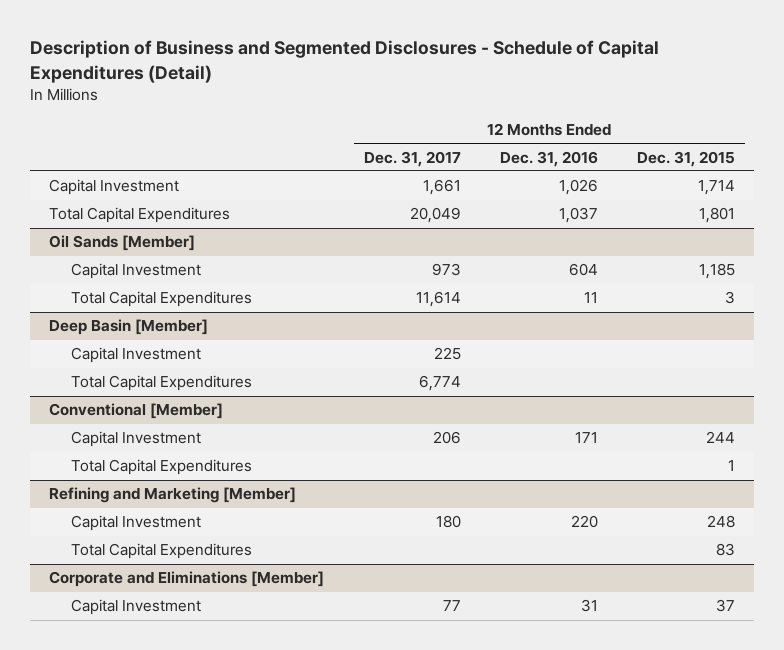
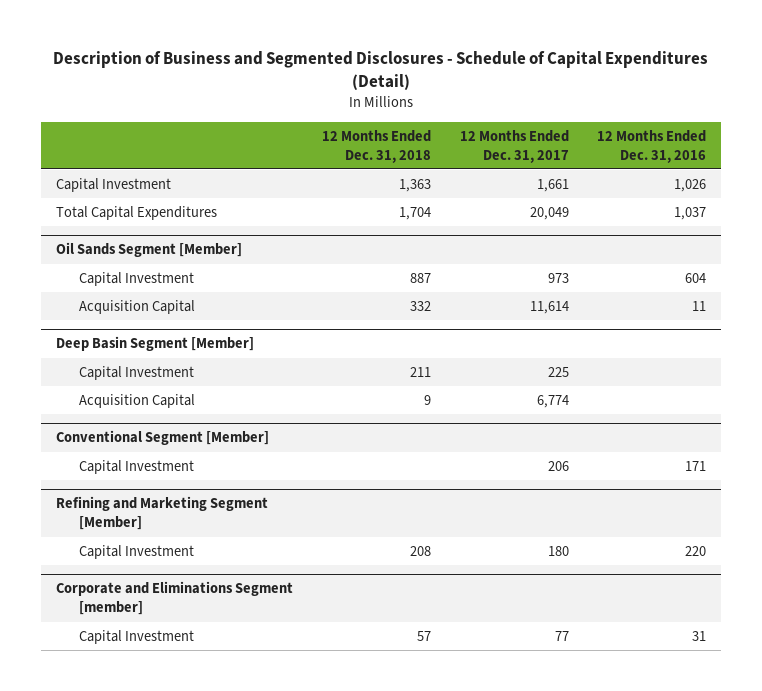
[636,150,735,167] Dec. 31, 2015 -> none
none -> [321,129,431,163] 12 Months Ended Dec. 31, 2018
[49,235,196,252] Oil Sands [Member] -> [55,242,242,258] Oil Sands Segment [Member]
[71,291,253,308] Total Capital Expenditures -> [79,299,196,314] Acquisition Capital
[49,319,209,336] Deep Basin [Member] -> [55,336,254,352] Deep Basin Segment [Member]
[71,375,253,392] Total Capital Expenditures -> [79,393,196,408] Acquisition Capital
[49,403,224,420] Conventional [Member] -> [55,430,269,446] Conventional Segment [Member]
[71,459,253,476] Total Capital Expenditures -> none
[49,487,297,504] Refining and Marketing [Member] -> [55,496,268,531] Refining and Marketing Segment [Member]
[71,543,253,560] Total Capital Expenditures -> none
[49,571,325,588] Corporate and Eliminations [Member] -> [55,581,293,616] Corporate and Eliminations Segment [member]

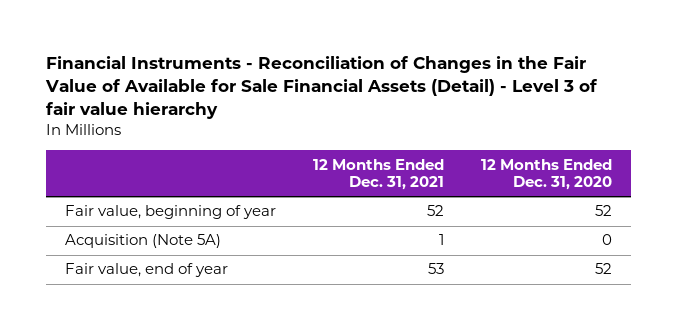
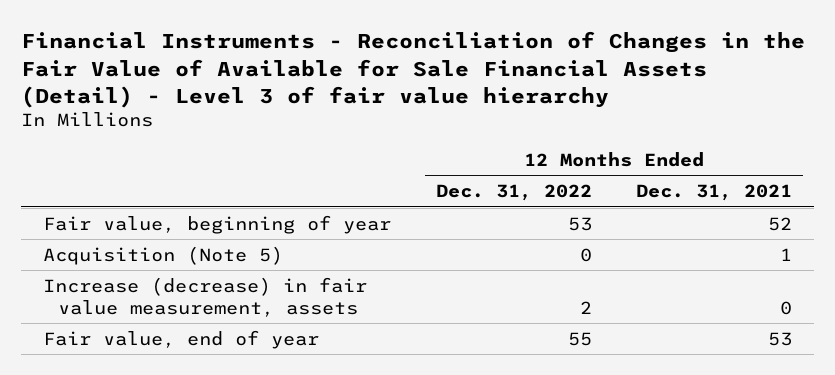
[480,158,612,191] 12 Months Ended Dec. 31, 2020 -> none
none -> [435,184,592,202] Dec. 31, 2022
[64,234,221,249] Acquisition (Note 5A) -> [43,245,284,265] Acquisition (Note 5)
none -> [43,276,368,317] Increase (decrease) in fair value measurement, assets

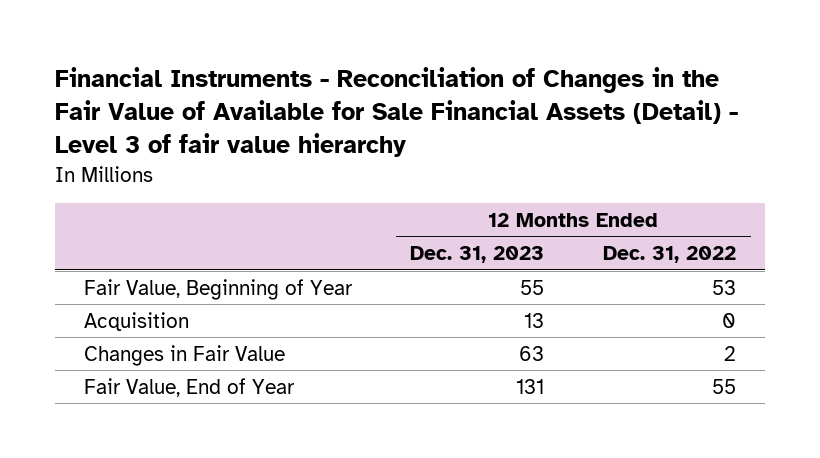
[636,184,793,202] Dec. 31, 2021 -> none
none -> [410,246,545,264] Dec. 31, 2023
[43,214,392,234] Fair value, beginning of year -> [83,278,353,300] Fair Value, Beginning of Year
[43,245,284,265] Acquisition (Note 5) -> [83,311,189,331] Acquisition
[43,276,368,317] Increase (decrease) in fair value measurement, assets -> [83,344,285,366] Changes in Fair Value
[43,329,320,349] Fair value, end of year -> [83,377,295,397] Fair Value, End of Year

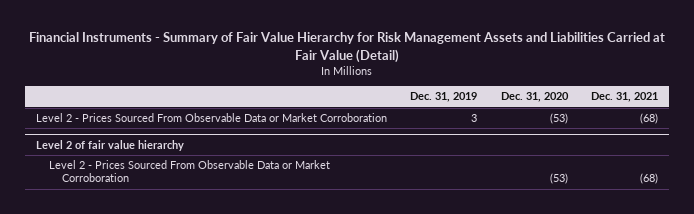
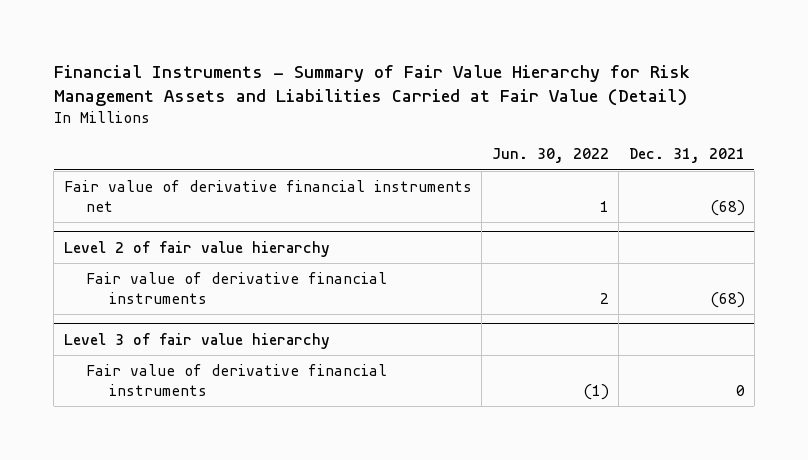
[410,92,478,103] Dec. 31, 2019 -> none
[500,92,569,103] Dec. 31, 2020 -> none
none -> [491,148,609,164] Jun. 30, 2022
[36,113,388,123] Level 2 - Prices Sourced From Observable Data or Market Corroboration -> [63,180,472,212] Fair value of derivative financial instruments net
[49,160,331,183] Level 2 - Prices Sourced From Observable Data or Market Corroboration -> none
none -> [86,272,388,304] Fair value of derivative financial instruments
none -> [63,333,330,350] Level 3 of fair value hierarchy
none -> [86,364,388,396] Fair value of derivative financial instruments

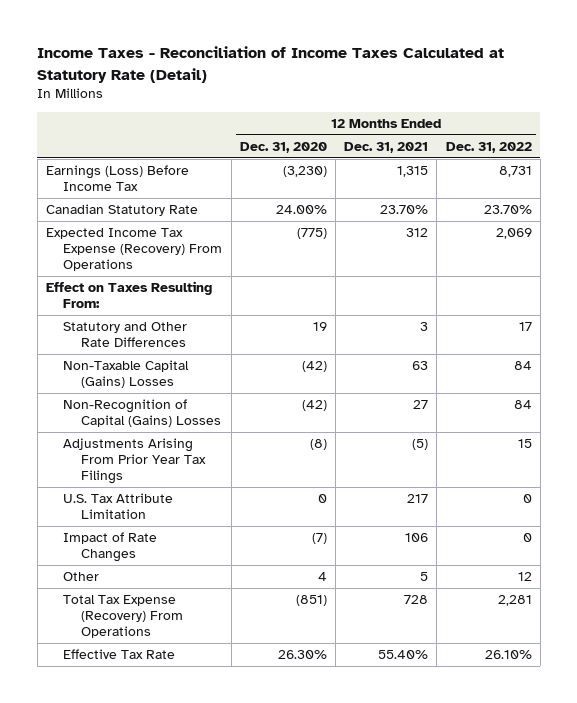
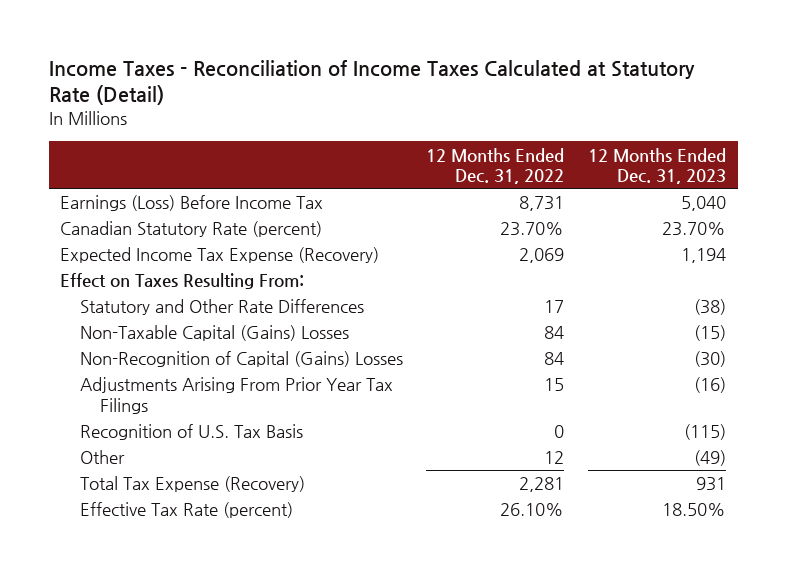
[239,141,327,153] Dec. 31, 2020 -> none
[344,141,429,153] Dec. 31, 2021 -> none
none -> [587,147,726,185] 12 Months Ended Dec. 31, 2023
[45,204,198,217] Canadian Statutory Rate -> [60,221,323,238] Canadian Statutory Rate (percent)
[45,228,223,271] Expected Income Tax Expense (Recovery) From Operations -> [60,247,380,264] Expected Income Tax Expense (Recovery)
[63,493,174,520] U.S. Tax Attribute Limitation -> none
[63,532,158,563] Impact of Rate Changes -> none
none -> [80,424,304,441] Recognition of U.S. Tax Basis
[63,595,184,638] Total Tax Expense (Recovery) From Operations -> [80,476,306,493] Total Tax Expense (Recovery)
[63,649,176,660] Effective Tax Rate -> [80,502,294,519] Effective Tax Rate (percent)

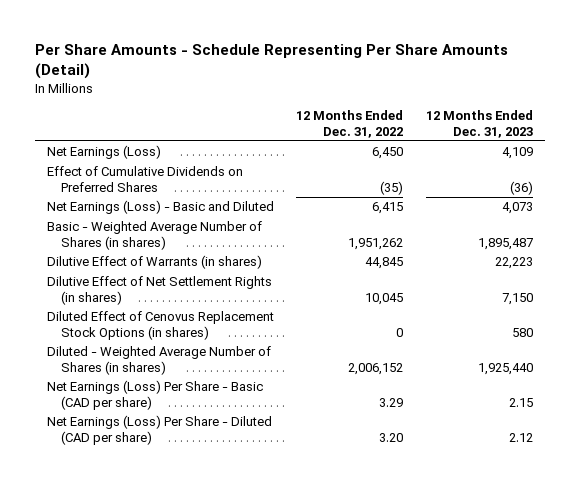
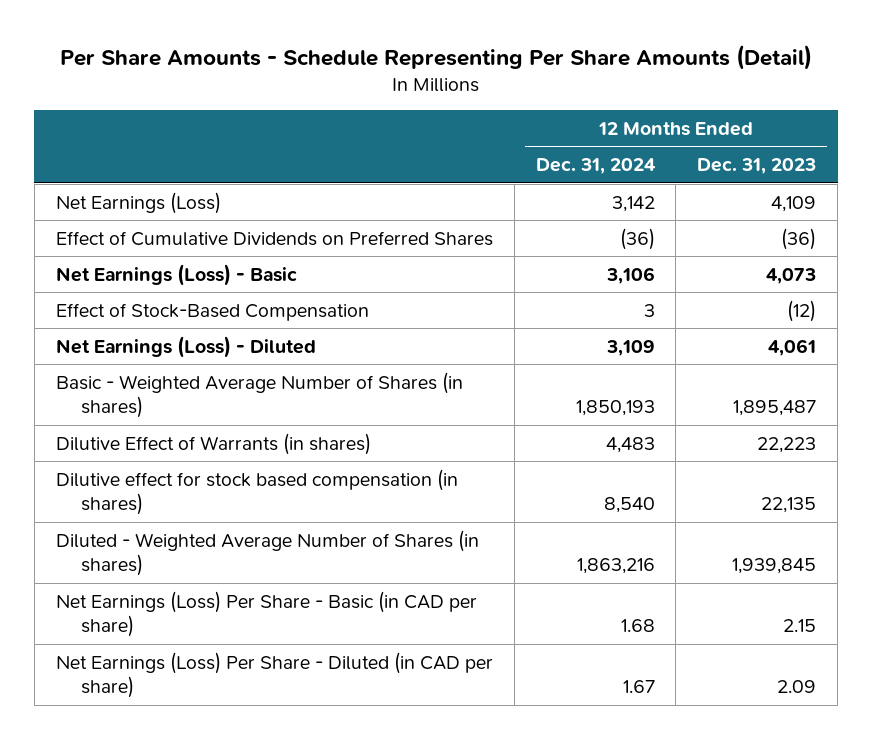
[296,110,404,138] 12 Months Ended Dec. 31, 2022 -> none
none -> [535,158,656,175] Dec. 31, 2024
[46,200,274,215] Net Earnings (Loss) - Basic and Diluted -> [55,263,297,286] Net Earnings (Loss) - Basic
none -> [55,302,369,321] Effect of Stock-Based Compensation
none -> [55,335,316,358] Net Earnings (Loss) - Diluted
[46,276,272,305] Dilutive Effect of Net Settlement Rights (in shares) -> none
[46,311,274,340] Diluted Effect of Cenovus Replacement Stock Options (in shares) -> none
none -> [55,468,458,516] Dilutive effect for stock based compensation (in shares)
[478,362,534,375] 1,925,440 -> [732,558,817,575] 1,939,845
[46,380,263,410] Net Earnings (Loss) Per Share - Basic (CAD per share) -> [55,590,477,638] Net Earnings (Loss) Per Share - Basic (in CAD per share)
[46,415,272,445] Net Earnings (Loss) Per Share - Diluted (CAD per share) -> [55,651,493,699] Net Earnings (Loss) Per Share - Diluted (in CAD per share)
[509,432,534,442] 2.12 -> [777,680,817,694] 2.09

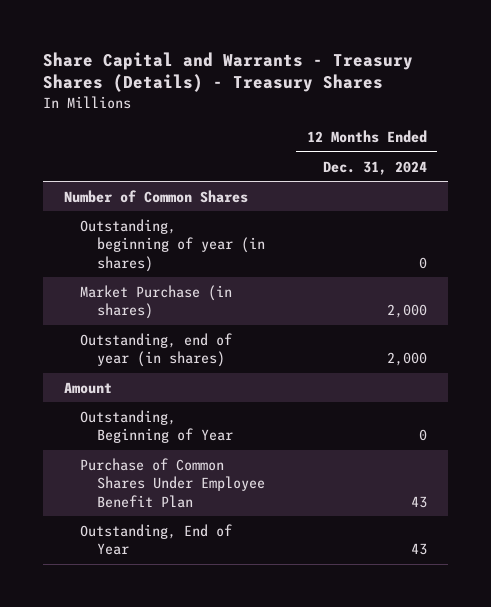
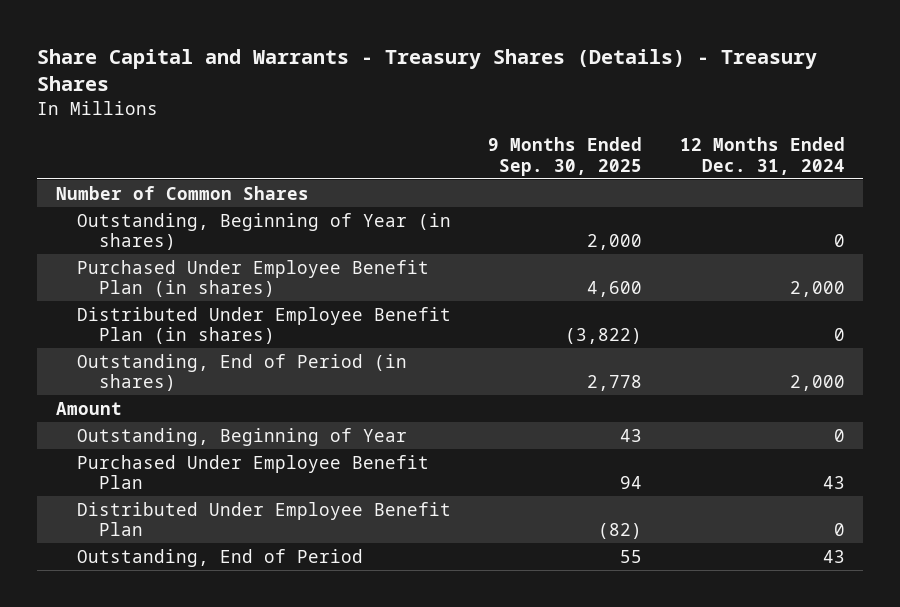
none -> [488,137,643,176] 9 Months Ended Sep. 30, 2025
[80,218,265,272] Outstanding, beginning of year (in shares) -> [77,212,452,250] Outstanding, Beginning of Year (in shares)
[80,284,233,320] Market Purchase (in shares) -> [77,259,430,297] Purchased Under Employee Benefit Plan (in shares)
none -> [77,306,452,344] Distributed Under Employee Benefit Plan (in shares)
[80,332,233,368] Outstanding, end of year (in shares) -> [77,353,408,391] Outstanding, End of Period (in shares)
[80,457,265,508] Purchase of Common Shares Under Employee Benefit Plan -> [77,454,430,489] Purchased Under Employee Benefit Plan
none -> [77,501,452,536] Distributed Under Employee Benefit Plan
[80,523,233,556] Outstanding, End of Year -> [77,548,364,567] Outstanding, End of Period

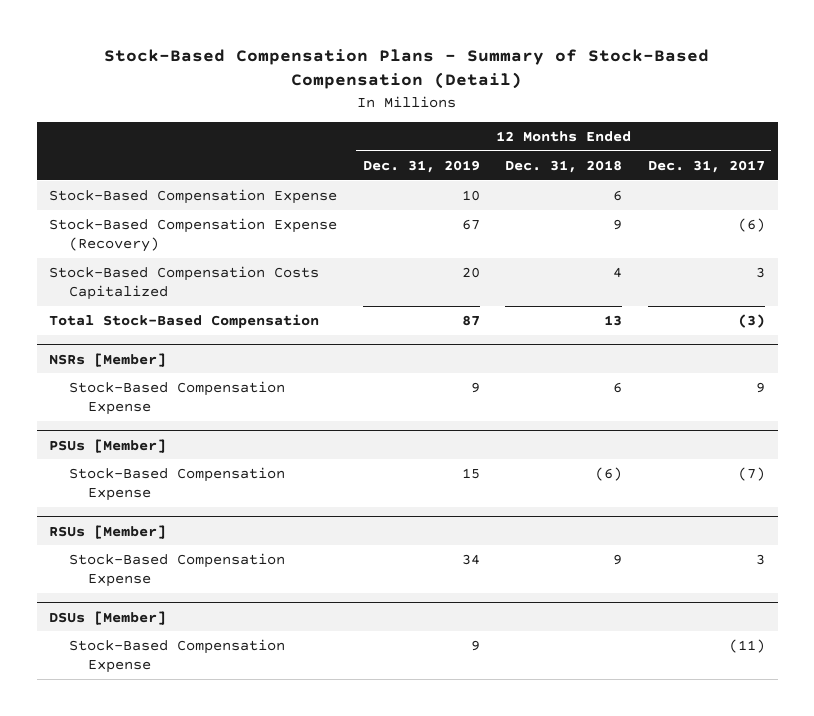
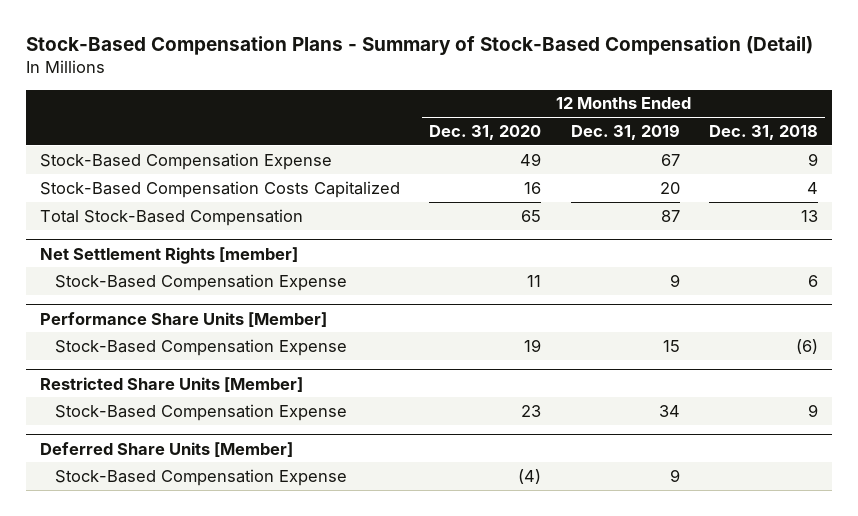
[647,159,765,173] Dec. 31, 2017 -> none
none -> [429,125,542,141] Dec. 31, 2020
[49,217,338,253] Stock-Based Compensation Expense (Recovery) -> none
[461,189,480,201] 10 -> [660,153,680,166] 67
[613,189,623,201] 6 -> [807,152,818,166] 9
[49,352,167,367] NSRs [Member] -> [40,246,299,264] Net Settlement Rights [member]
[49,438,167,453] PSUs [Member] -> [40,311,328,327] Performance Share Units [Member]
[49,524,167,539] RSUs [Member] -> [40,376,304,392] Restricted Share Units [Member]
[49,610,167,625] DSUs [Member] -> [40,441,294,457] Deferred Share Units [Member]

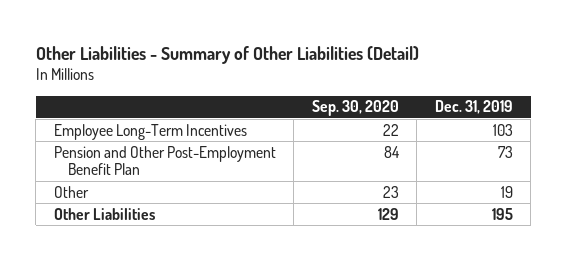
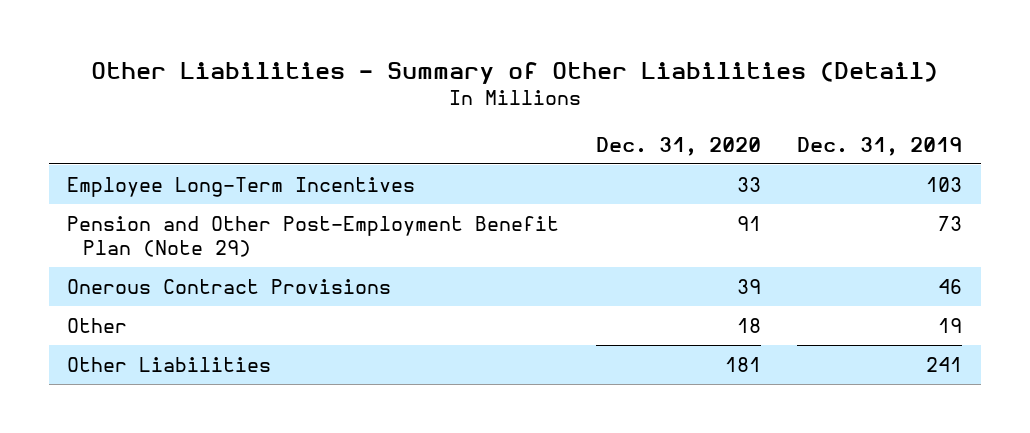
[311,100,399,117] Sep. 30, 2020 -> none
none -> [595,136,761,156] Dec. 31, 2020
[53,145,276,176] Pension and Other Post-Employment Benefit Plan -> [67,215,560,258] Pension and Other Post-Employment Benefit Plan (Note 29)
none -> [67,278,392,294] Onerous Contract Provisions
[491,207,513,220] 195 -> [926,356,963,372] 241

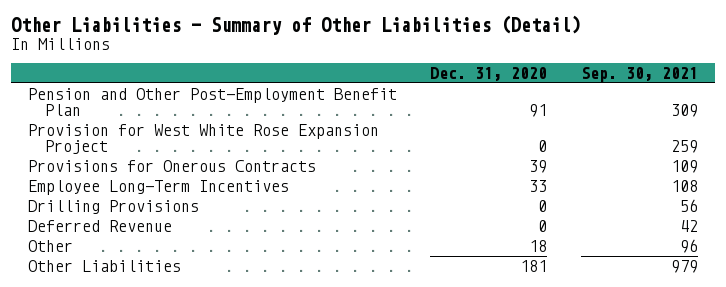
[797,136,963,156] Dec. 31, 2019 -> none
none -> [581,66,699,82] Sep. 30, 2021
none -> [27,87,397,117] Pension and Other Post-Employment Benefit Plan
none -> [27,123,379,155] Provision for West White Rose Expansion Project
none -> [27,159,316,172] Provisions for Onerous Contracts
[67,215,560,258] Pension and Other Post-Employment Benefit Plan (Note 29) -> none
[67,278,392,294] Onerous Contract Provisions -> none
none -> [27,199,199,214] Drilling Provisions
none -> [27,219,172,232] Deferred Revenue

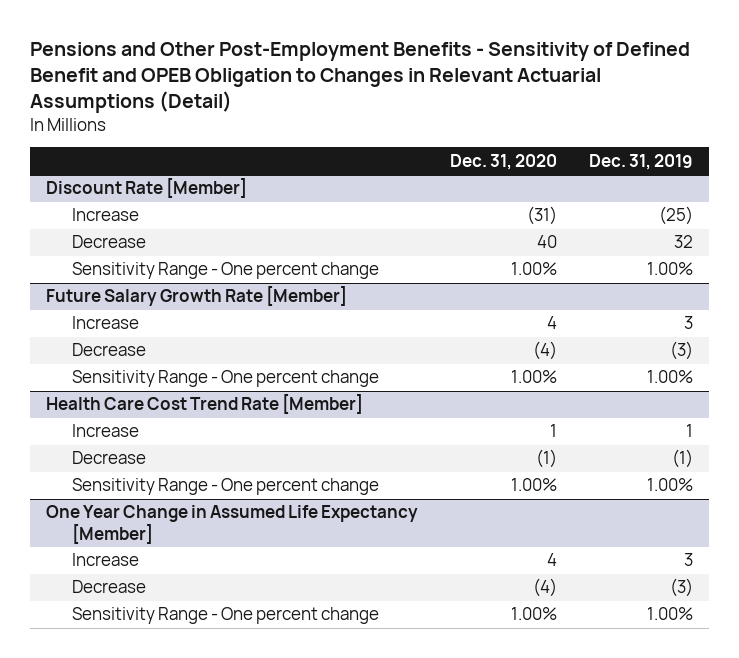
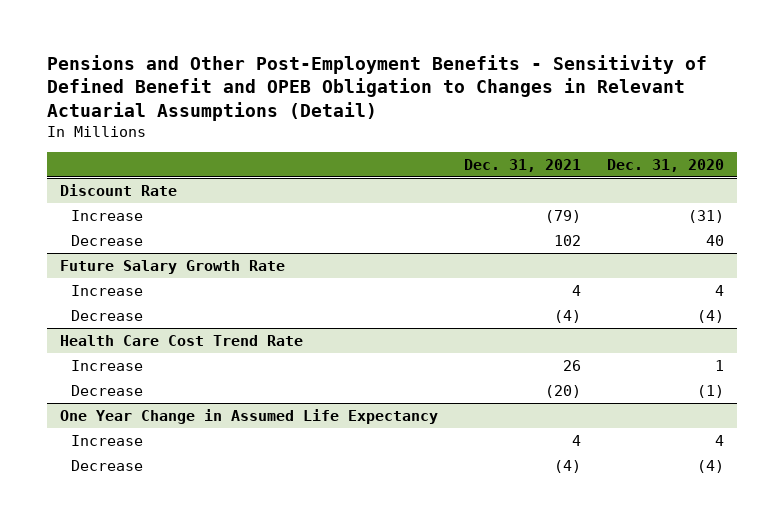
[588,153,693,170] Dec. 31, 2019 -> none
none -> [463,158,581,172] Dec. 31, 2021
[46,178,248,199] Discount Rate [Member] -> [59,184,177,197] Discount Rate
[72,262,380,280] Sensitivity Range - One percent change -> none
[46,286,348,307] Future Salary Growth Rate [Member] -> [59,260,285,275] Future Salary Growth Rate
[72,370,380,388] Sensitivity Range - One percent change -> none
[46,394,364,415] Health Care Cost Trend Rate [Member] -> [59,335,303,347] Health Care Cost Trend Rate
[72,478,380,496] Sensitivity Range - One percent change -> none
[46,505,419,544] One Year Change in Assumed Life Expectancy [Member] -> [59,409,438,425] One Year Change in Assumed Life Expectancy
[72,607,380,625] Sensitivity Range - One percent change -> none

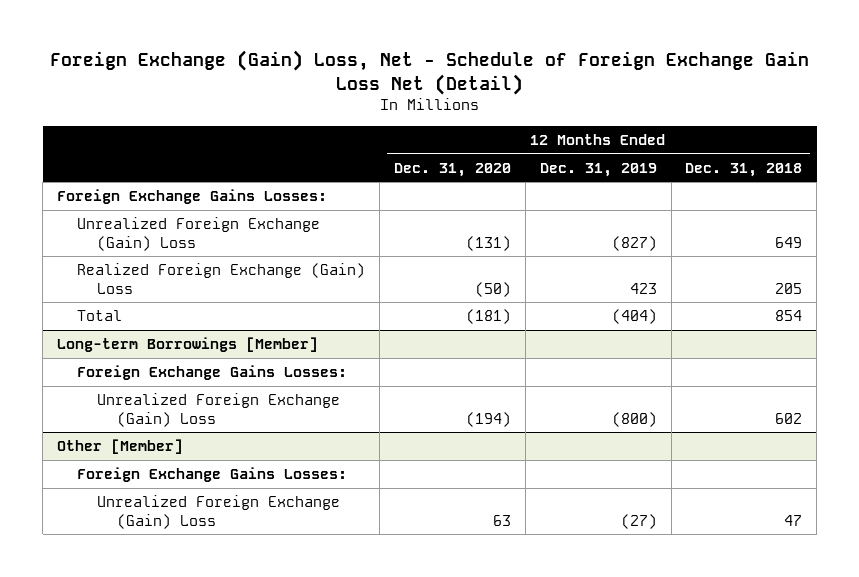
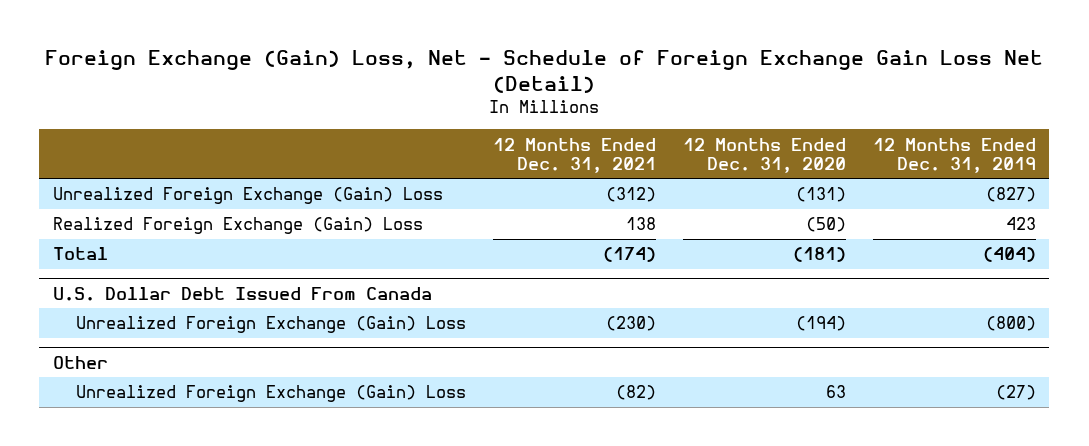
[685,162,803,177] Dec. 31, 2018 -> none
none -> [492,137,656,173] 12 Months Ended Dec. 31, 2021
[56,189,327,205] Foreign Exchange Gains Losses: -> none
[77,365,348,381] Foreign Exchange Gains Losses: -> none
[56,337,318,353] Long-term Borrowings [Member] -> [52,286,432,301] U.S. Dollar Debt Issued From Canada
[77,467,348,483] Foreign Exchange Gains Losses: -> none
[56,439,183,455] Other [Member] -> [52,355,108,369] Other

